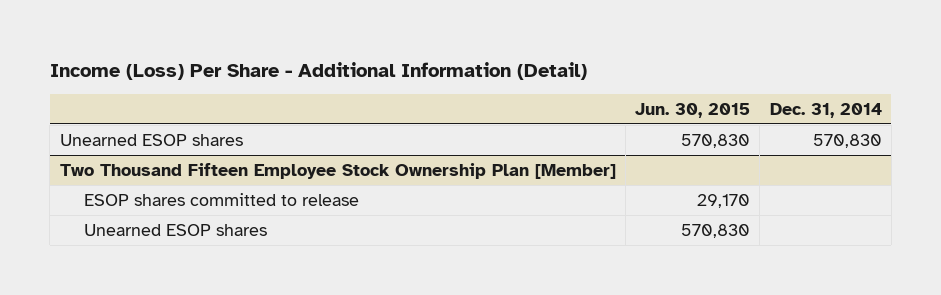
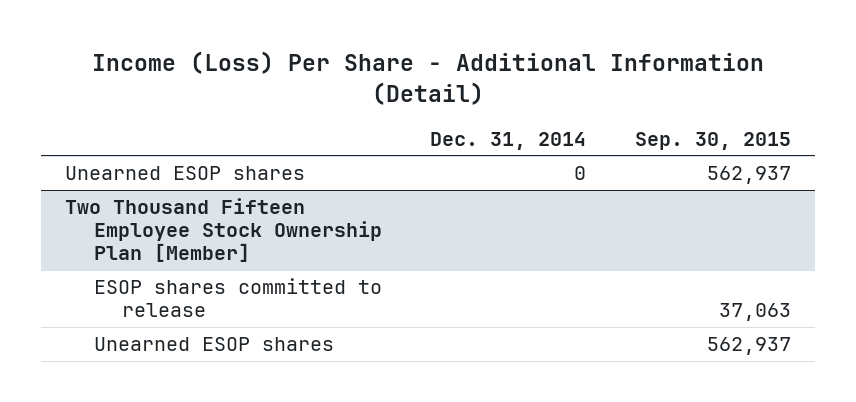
[635,103,751,119] Jun. 30, 2015 -> none
none -> [634,131,791,150] Sep. 30, 2015
[812,133,882,148] 570,830 -> [574,166,587,181] 0

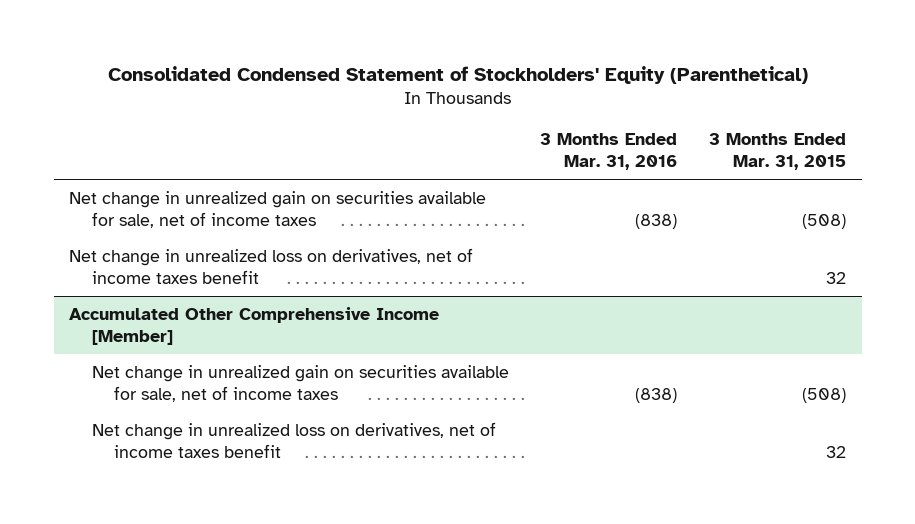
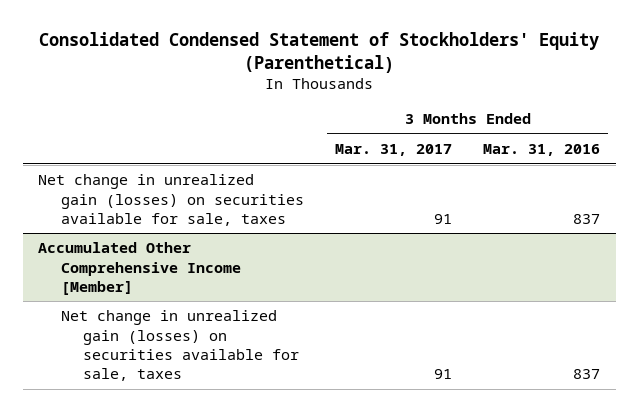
[708,133,846,171] 3 Months Ended Mar. 31, 2015 -> none
none -> [334,144,452,157] Mar. 31, 2017
[69,247,474,284] Net change in unrealized loss on derivatives, net of income taxes benefit -> none
[69,190,487,228] Net change in unrealized gain on securities available for sale, net of income taxes -> [38,174,304,226] Net change in unrealized gain (losses) on securities available for sale, taxes
[635,213,678,229] (838) -> [573,213,601,224] 837
[91,421,496,458] Net change in unrealized loss on derivatives, net of income taxes benefit -> none
[91,364,509,402] Net change in unrealized gain on securities available for sale, net of income taxes -> [60,310,299,382] Net change in unrealized gain (losses) on securities available for sale, taxes
[635,387,678,403] (838) -> [573,369,601,380] 837

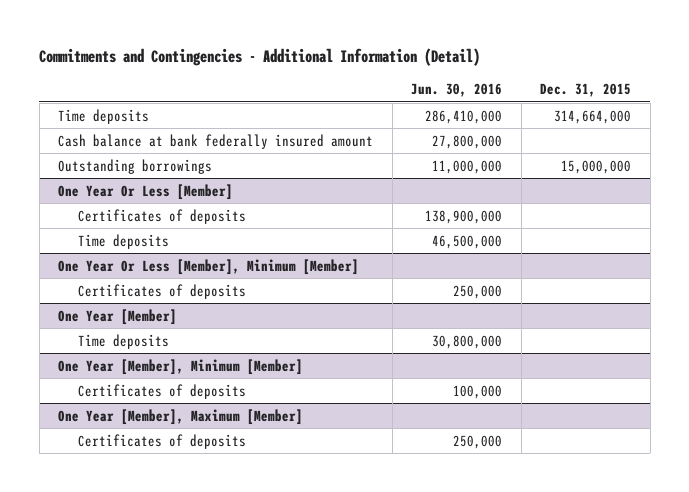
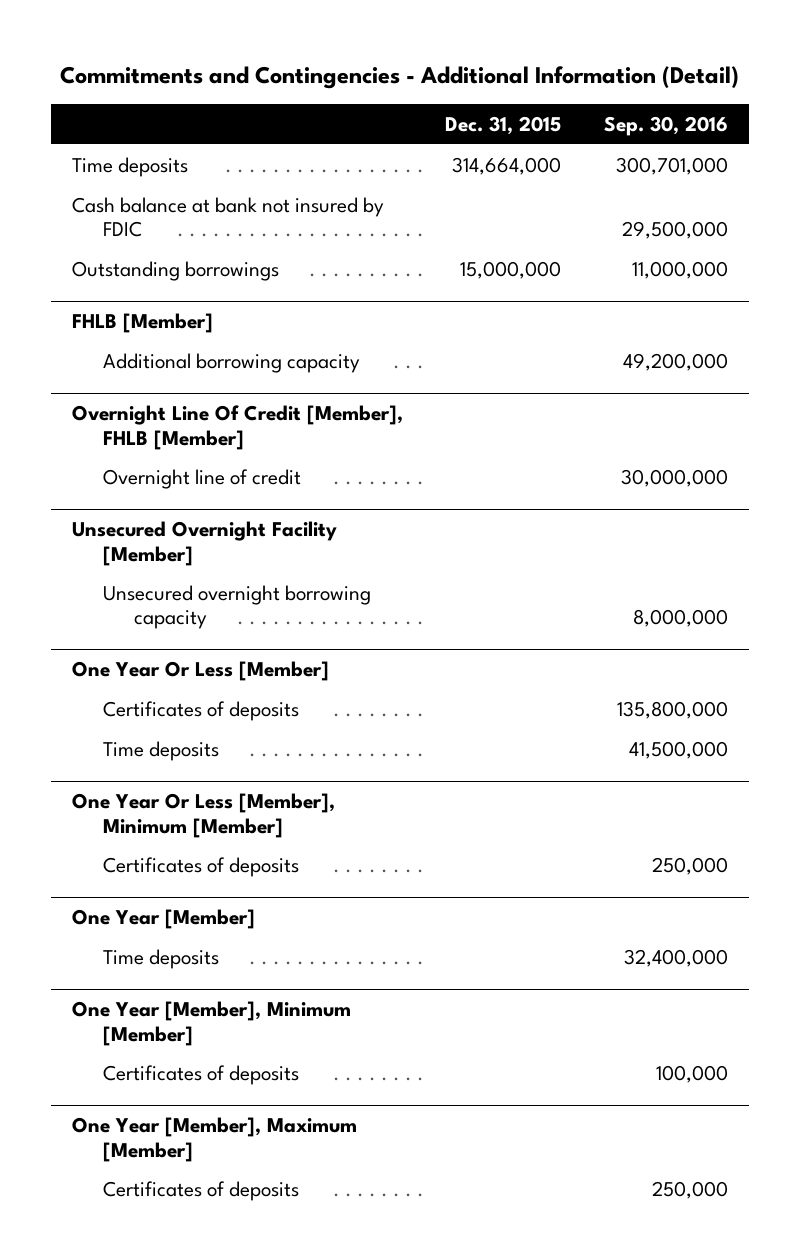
[411,83,503,98] Jun. 30, 2016 -> none
none -> [603,115,728,136] Sep. 30, 2016
[58,133,374,149] Cash balance at bank federally insured amount -> [71,196,384,238] Cash balance at bank not insured by FDIC
none -> [71,313,213,334] FHLB [Member]
none -> [102,352,360,373] Additional borrowing capacity
none -> [71,405,403,450] Overnight Line Of Credit [Member], FHLB [Member]
none -> [102,468,301,489] Overnight line of credit
none -> [71,521,337,566] Unsecured Overnight Facility [Member]
none -> [102,584,371,630] Unsecured overnight borrowing capacity

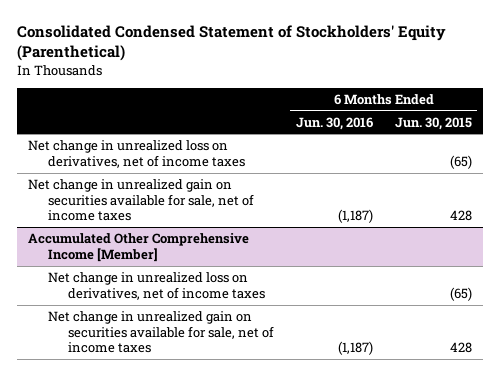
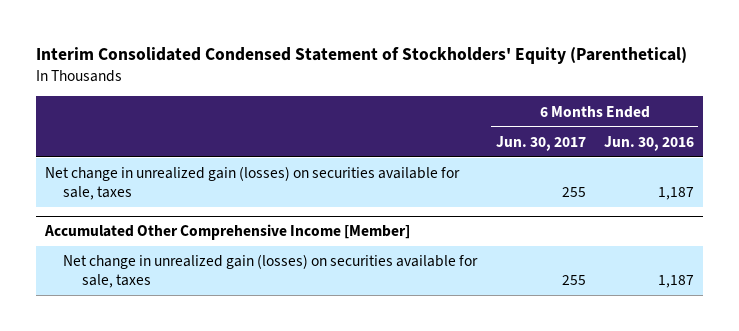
[17,25,447,62] Consolidated Condensed Statement of Stockholders' Equity (Parenthetical) -> [36,47,688,65] Interim Consolidated Condensed Statement of Stockholders' Equity (Parenthetical)
[394,116,472,130] Jun. 30, 2015 -> none
none -> [495,135,586,151] Jun. 30, 2017
[28,140,246,168] Net change in unrealized loss on derivatives, net of income taxes -> none
[28,179,255,222] Net change in unrealized gain on securities available for sale, net of income taxes -> [45,166,461,200] Net change in unrealized gain (losses) on securities available for sale, taxes
[337,209,373,224] (1,187) -> [657,186,694,200] 1,187
[48,272,265,300] Net change in unrealized loss on derivatives, net of income taxes -> none
[48,311,274,354] Net change in unrealized gain on securities available for sale, net of income taxes -> [63,254,479,288] Net change in unrealized gain (losses) on securities available for sale, taxes
[337,341,373,356] (1,187) -> [657,274,694,288] 1,187

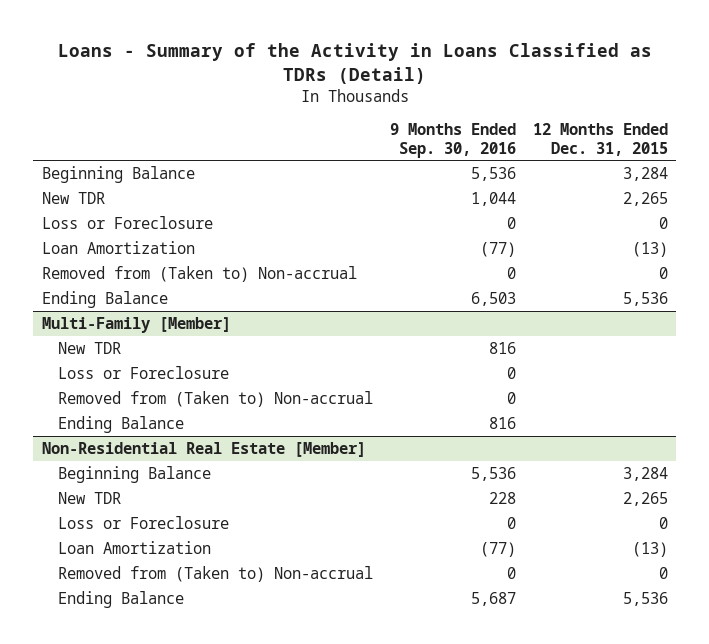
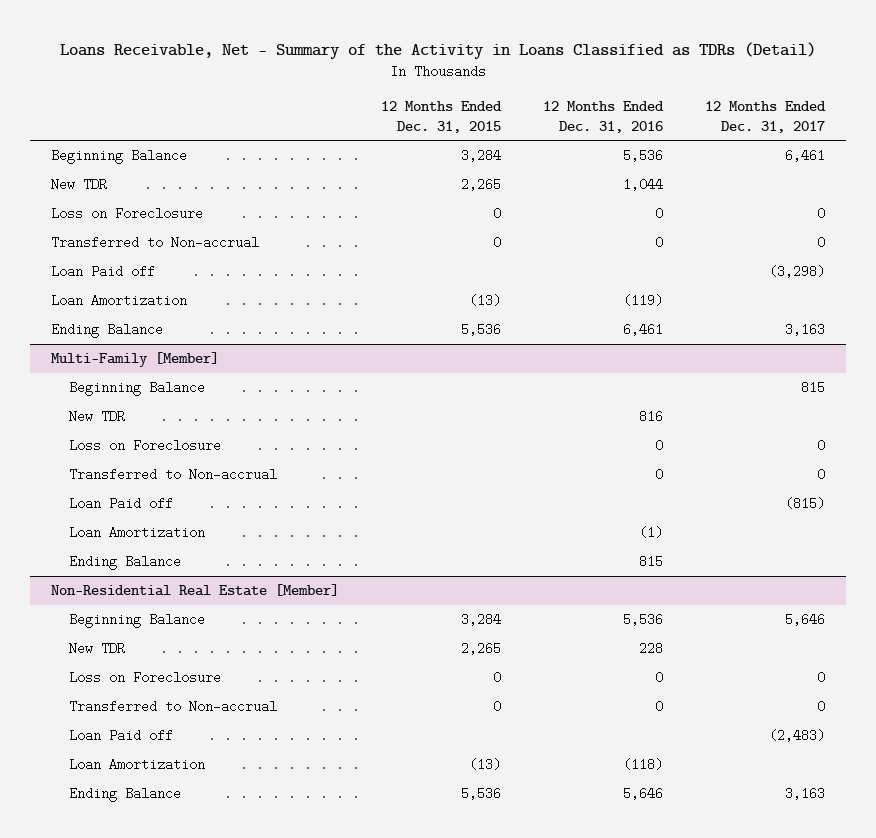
[57,42,652,84] Loans - Summary of the Activity in Loans Classified as TDRs (Detail) -> [60,41,817,59] Loans Receivable, Net - Summary of the Activity in Loans Classified as TDRs (Detail)
[389,122,516,158] 9 Months Ended Sep. 30, 2016 -> none
none -> [543,100,665,133] 12 Months Ended Dec. 31, 2016
none -> [705,100,827,133] 12 Months Ended Dec. 31, 2017
[41,215,213,229] Loss or Foreclosure -> [50,207,203,221] Loss on Foreclosure
none -> [50,236,259,250] Transferred to Non-accrual
none -> [50,265,155,279] Loan Paid off
[41,265,357,282] Removed from (Taken to) Non-accrual -> none
none -> [69,381,206,397] Beginning Balance
[57,390,373,407] Removed from (Taken to) Non-accrual -> none
[57,365,229,379] Loss or Foreclosure -> [69,439,222,453] Loss on Foreclosure
none -> [69,468,278,482] Transferred to Non-accrual
none -> [69,497,174,511] Loan Paid off
none -> [69,526,206,540] Loan Amortization
[57,515,229,529] Loss or Foreclosure -> [69,671,222,685] Loss on Foreclosure
none -> [69,700,278,714] Transferred to Non-accrual
none -> [69,729,174,743] Loan Paid off
[57,565,373,582] Removed from (Taken to) Non-accrual -> none

